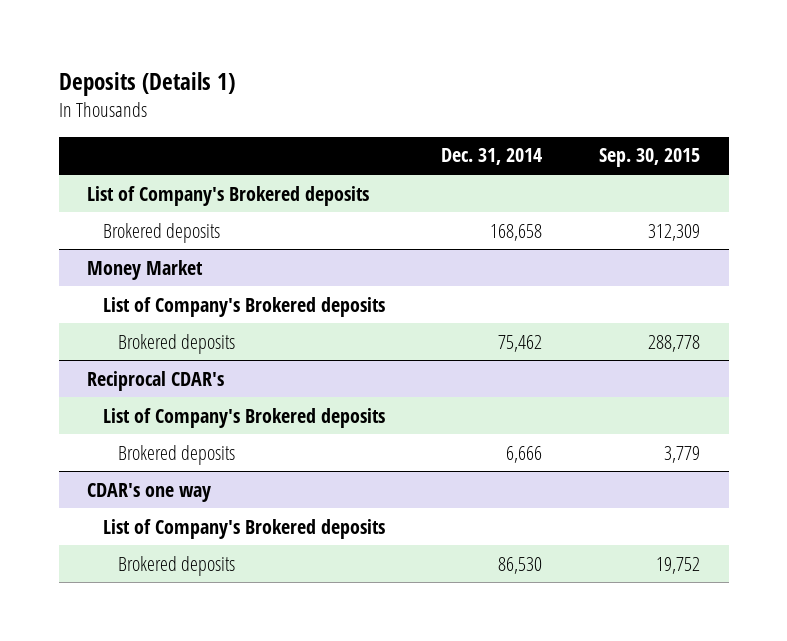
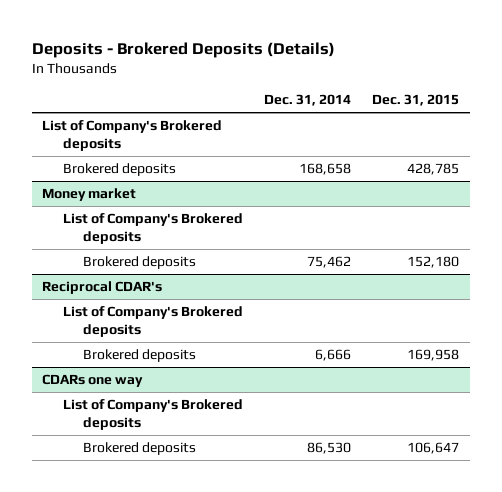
[58,71,235,96] Deposits (Details 1) -> [31,41,335,58] Deposits - Brokered Deposits (Details)
[599,148,701,168] Sep. 30, 2015 -> none
none -> [372,94,460,107] Dec. 31, 2015
[87,259,204,280] Money Market -> [42,188,137,202] Money market
[87,482,212,502] CDAR's one way -> [42,374,144,388] CDARs one way

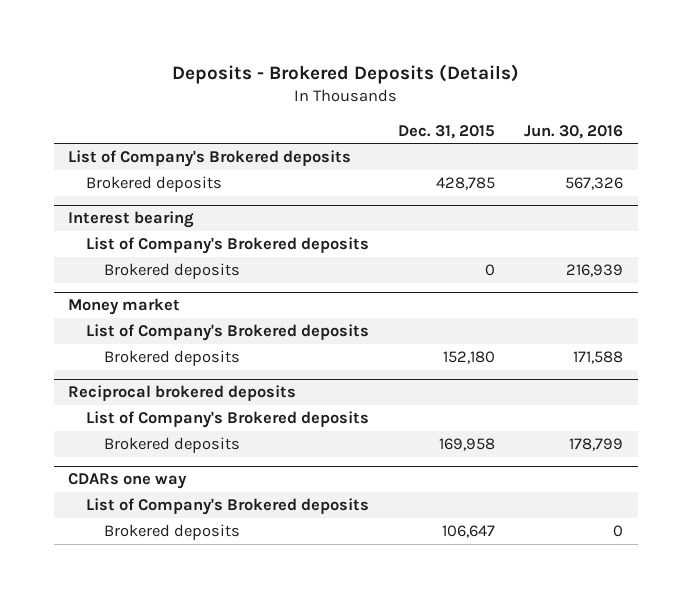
[263,94,351,107] Dec. 31, 2014 -> none
none -> [524,124,624,139] Jun. 30, 2016
none -> [68,211,195,229] Interest bearing
none -> [86,236,370,254] List of Company's Brokered deposits
none -> [103,262,240,279] Brokered deposits
[42,281,163,295] Reciprocal CDAR's -> [68,385,297,402] Reciprocal brokered deposits

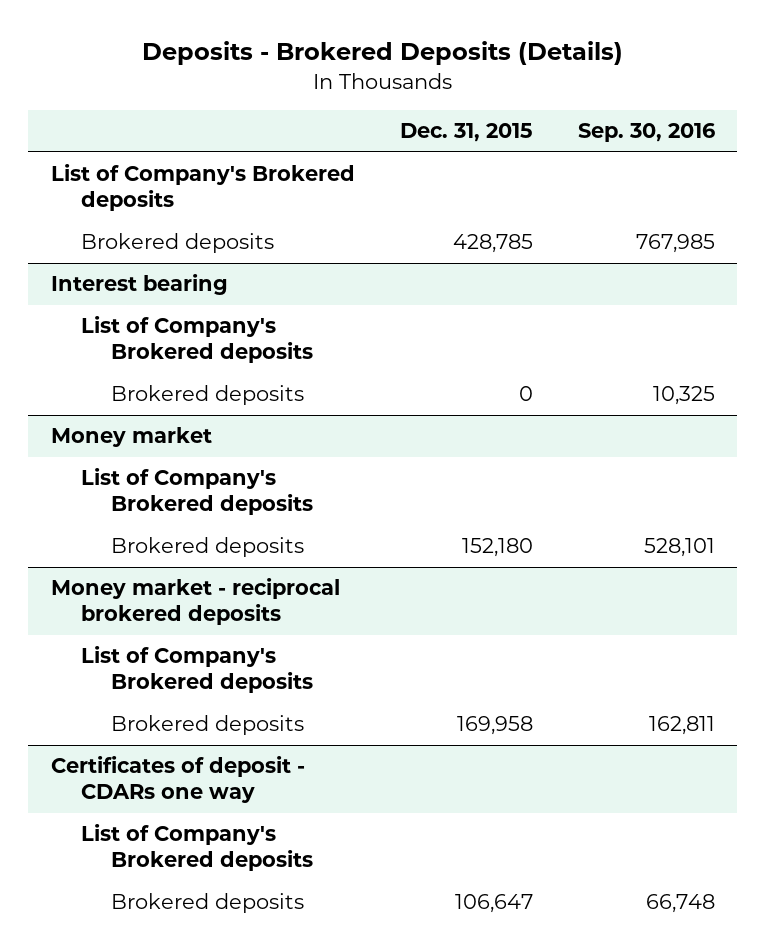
[524,124,624,139] Jun. 30, 2016 -> none
none -> [577,123,715,143] Sep. 30, 2016
[68,385,297,402] Reciprocal brokered deposits -> [50,578,340,625] Money market - reciprocal brokered deposits
[68,473,188,490] CDARs one way -> [50,756,305,803] Certificates of deposit - CDARs one way

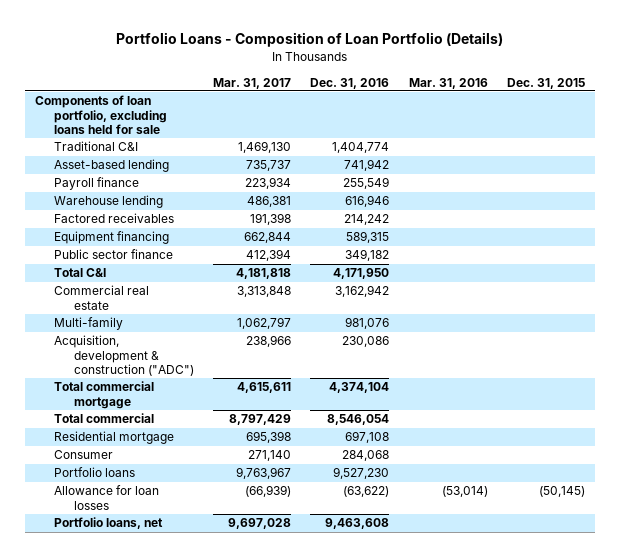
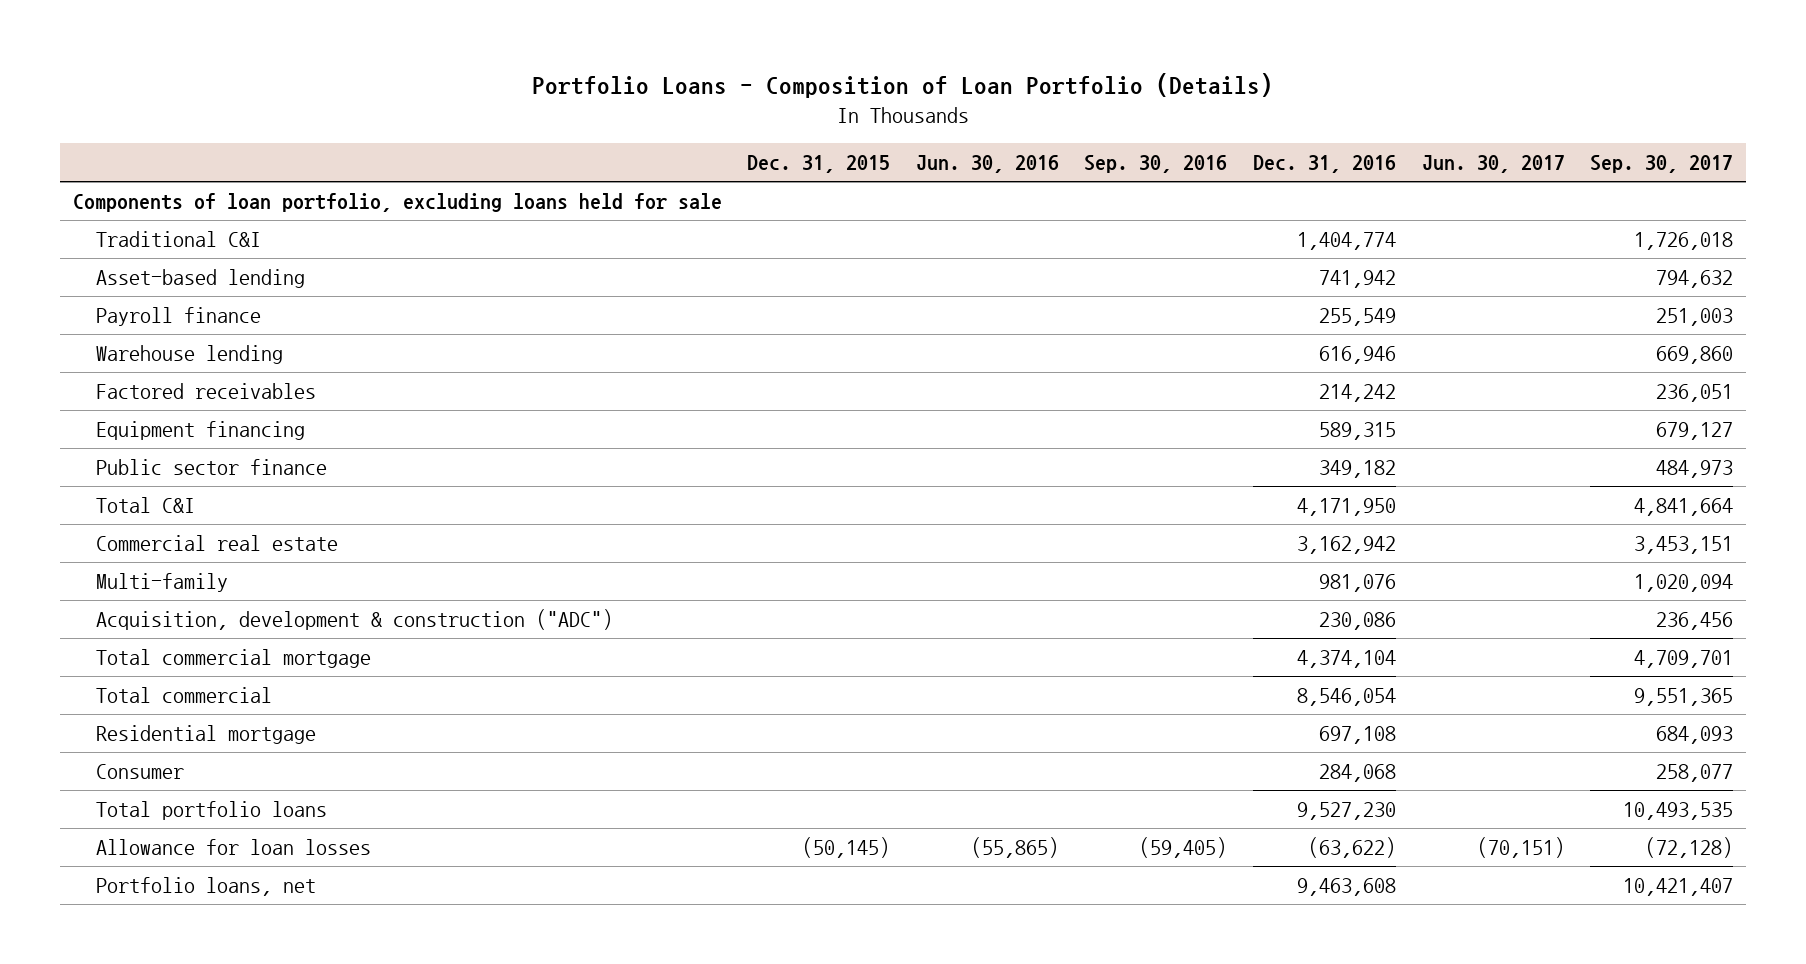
[212,77,291,89] Mar. 31, 2017 -> none
[408,77,488,89] Mar. 31, 2016 -> none
none -> [915,155,1059,174] Jun. 30, 2016
none -> [1084,155,1228,174] Sep. 30, 2016
none -> [1421,155,1565,174] Jun. 30, 2017
none -> [1590,155,1734,174] Sep. 30, 2017
[54,467,136,478] Portfolio loans -> [95,800,327,820] Total portfolio loans

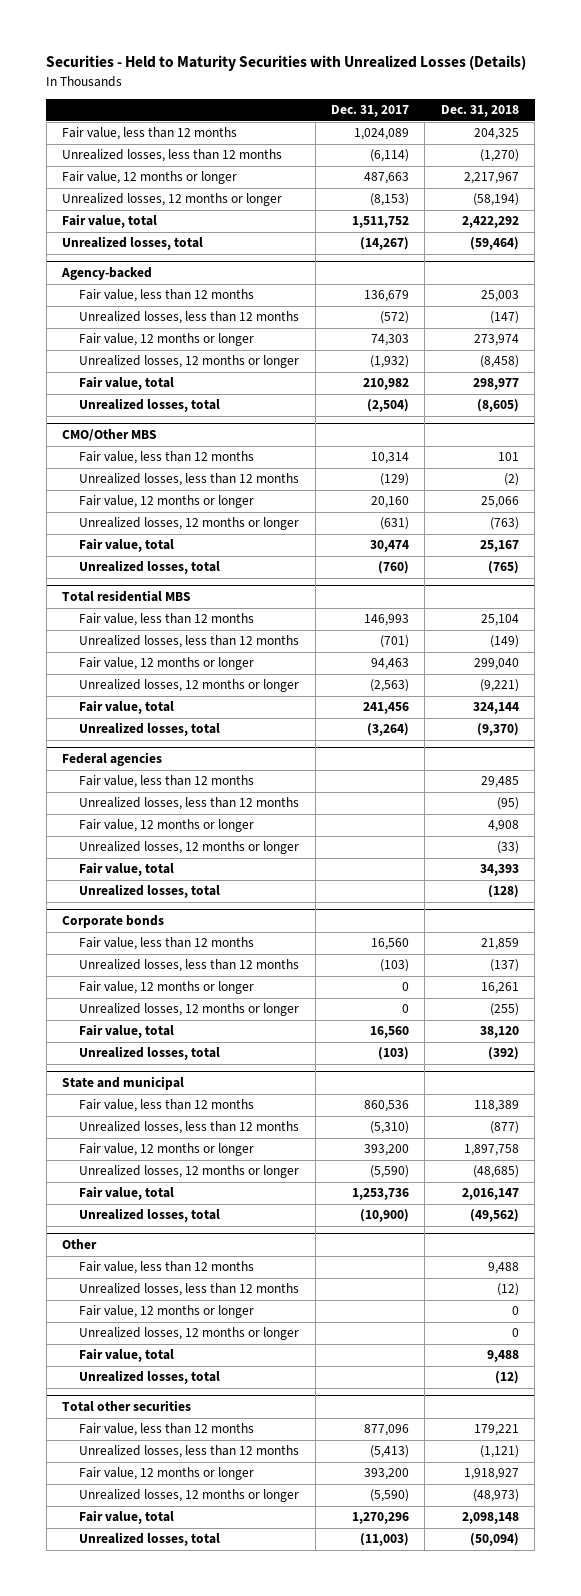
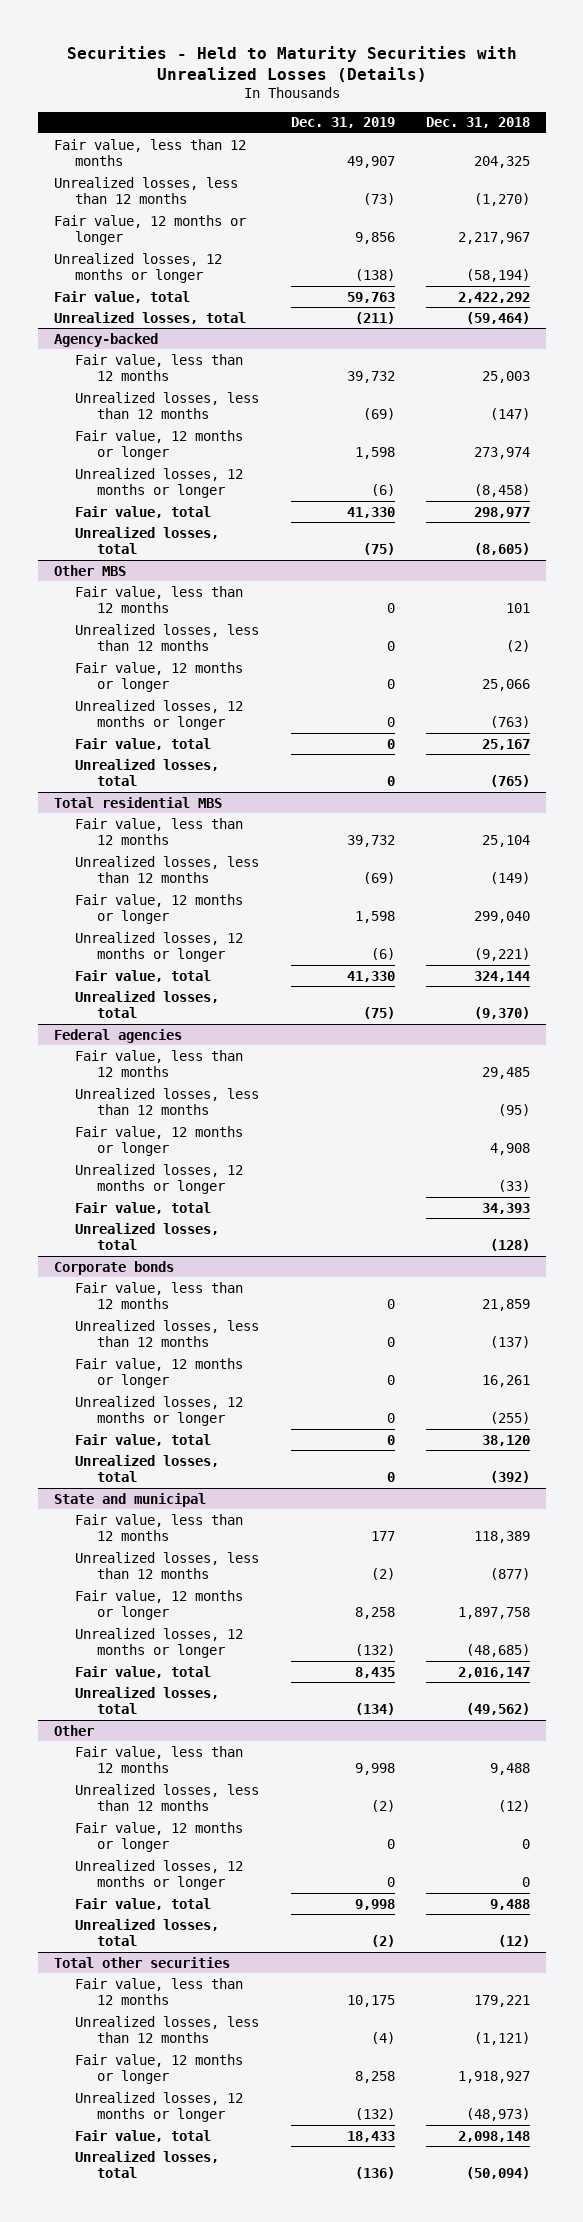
[331,105,410,118] Dec. 31, 2017 -> none
none -> [290,117,395,129] Dec. 31, 2019
[62,429,158,442] CMO/Other MBS -> [53,564,126,576] Other MBS

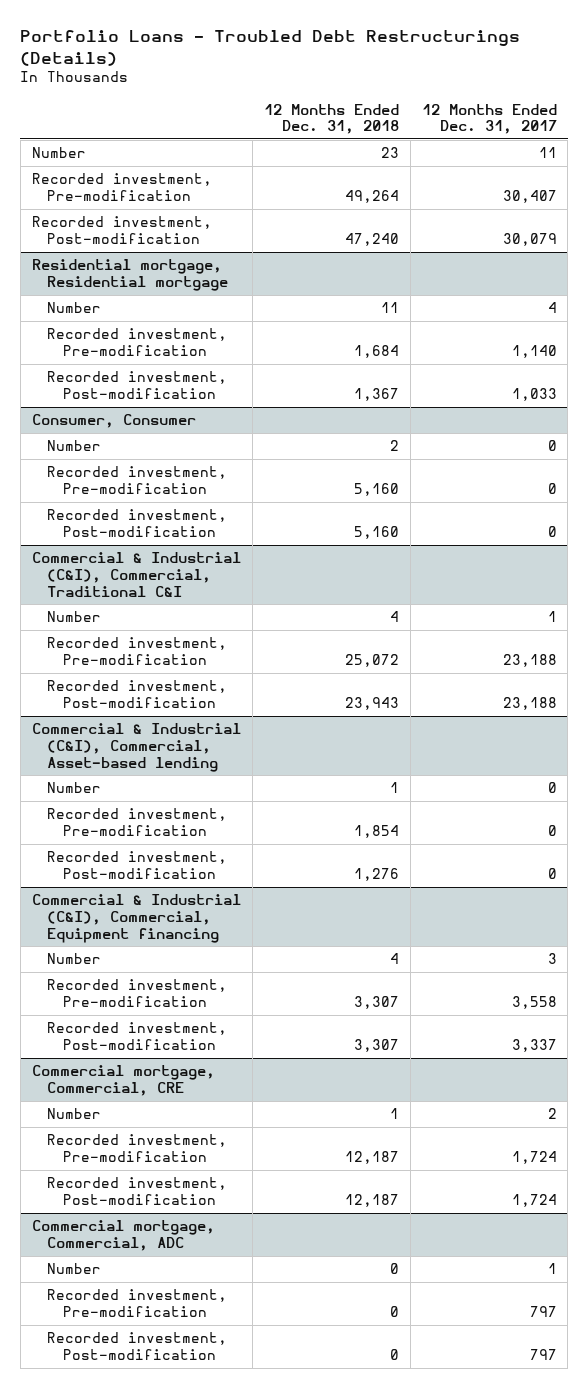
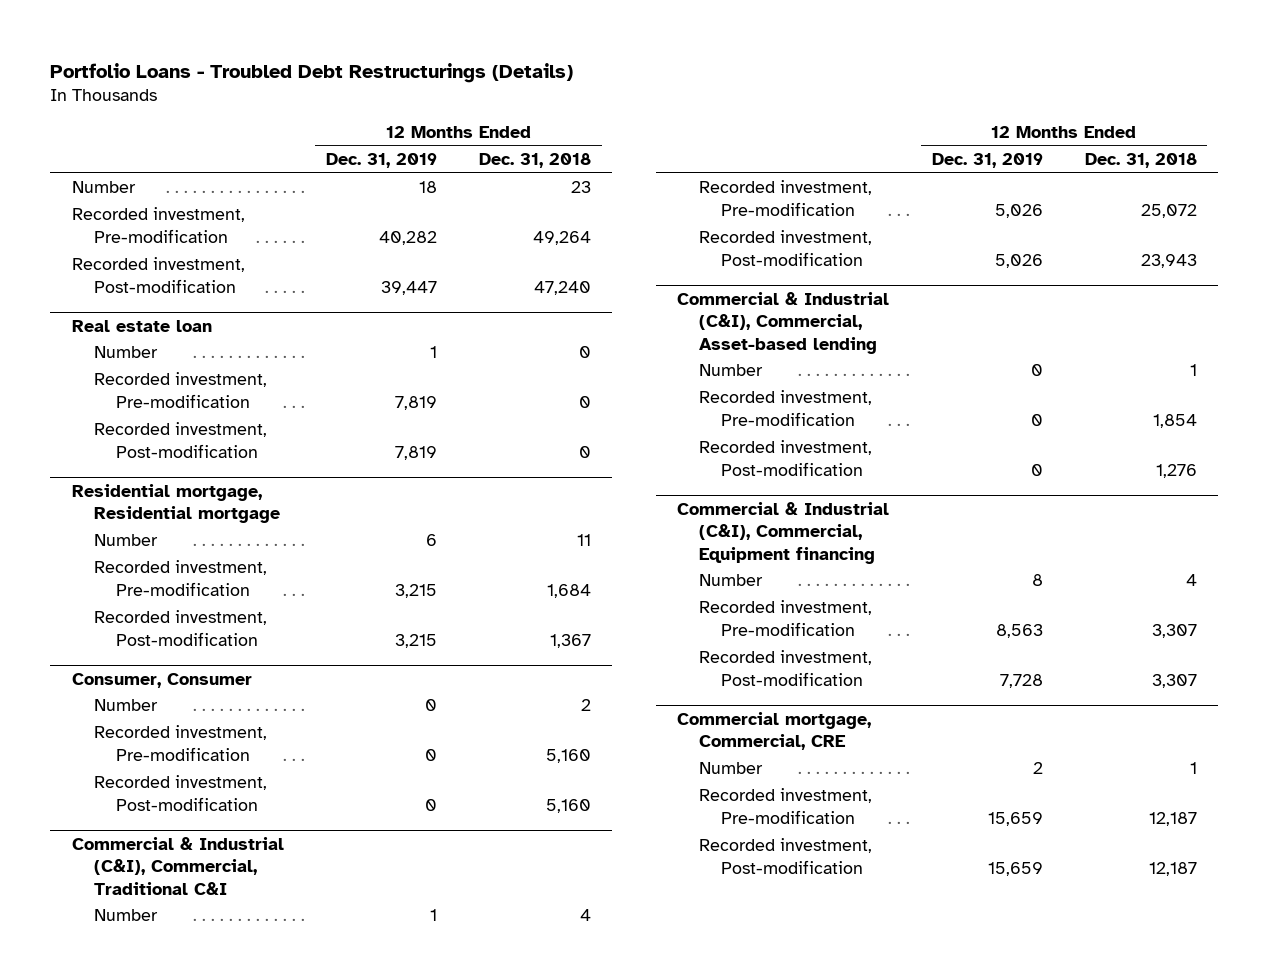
[421,103,557,135] 12 Months Ended Dec. 31, 2017 -> none
none -> [325,153,437,169] Dec. 31, 2019
none -> [71,319,212,332] Real estate loan
none -> [93,346,158,359] Number
none -> [93,372,267,408] Recorded investment, Pre-modification
none -> [93,422,267,458] Recorded investment, Post-modification
[31,1220,215,1251] Commercial mortgage, Commercial, ADC -> none
[47,1263,102,1275] Number -> none
[47,1289,228,1317] Recorded investment, Pre-modification -> none
[47,1332,228,1360] Recorded investment, Post-modification -> none

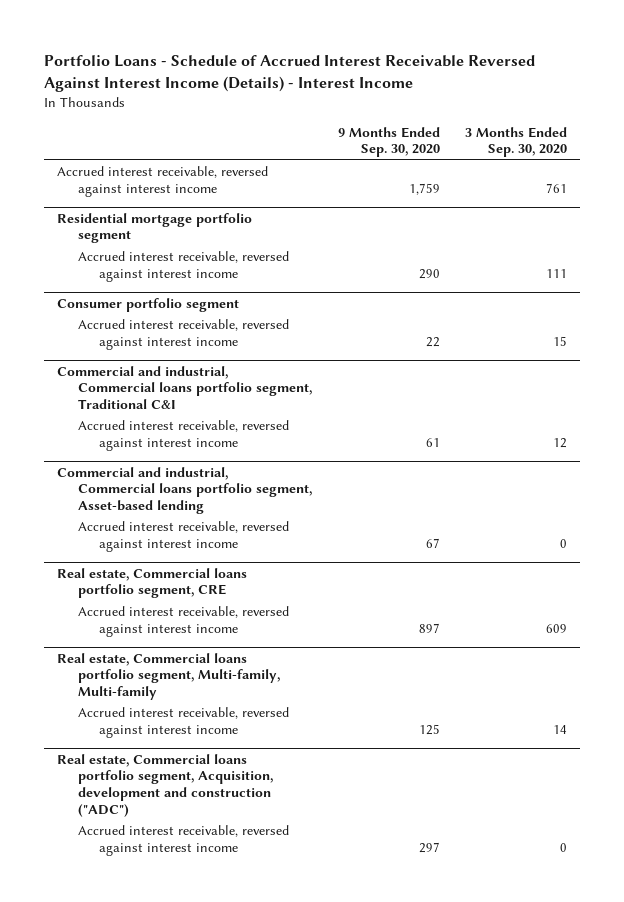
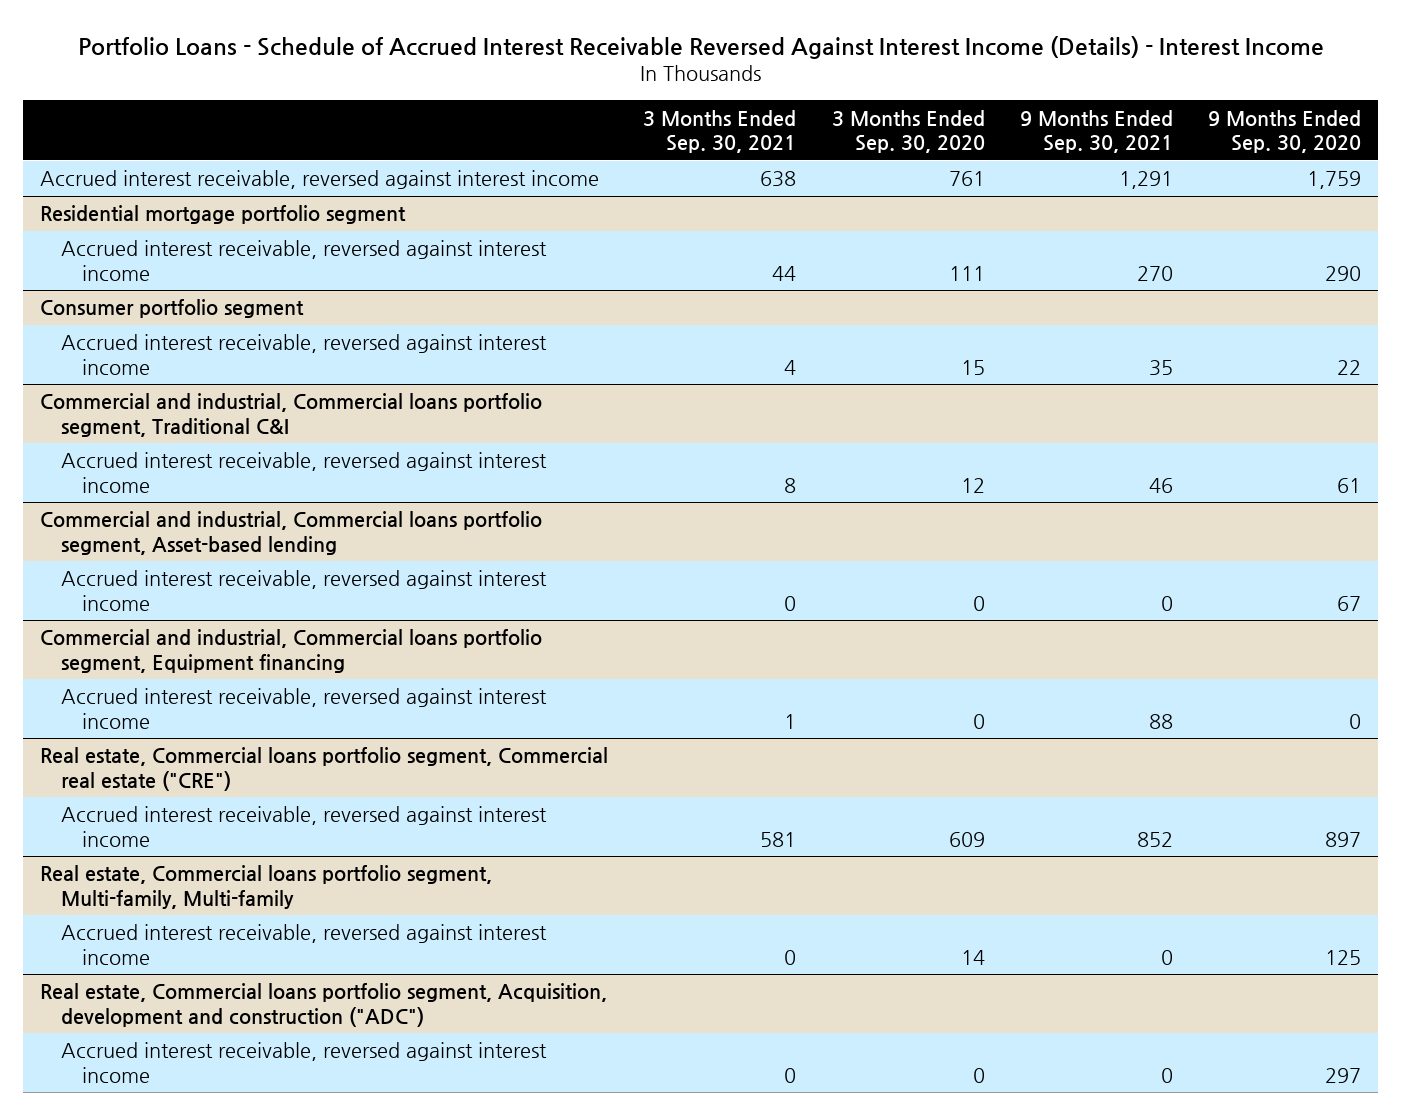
none -> [643,109,797,154] 3 Months Ended Sep. 30, 2021
none -> [1019,109,1173,154] 9 Months Ended Sep. 30, 2021
none -> [40,629,543,674] Commercial and industrial, Commercial loans portfolio segment, Equipment financing
none -> [61,688,548,730] Accrued interest receivable, reversed against interest income
[57,567,248,599] Real estate, Commercial loans portfolio segment, CRE -> [40,747,609,792] Real estate, Commercial loans portfolio segment, Commercial real estate ("CRE")

